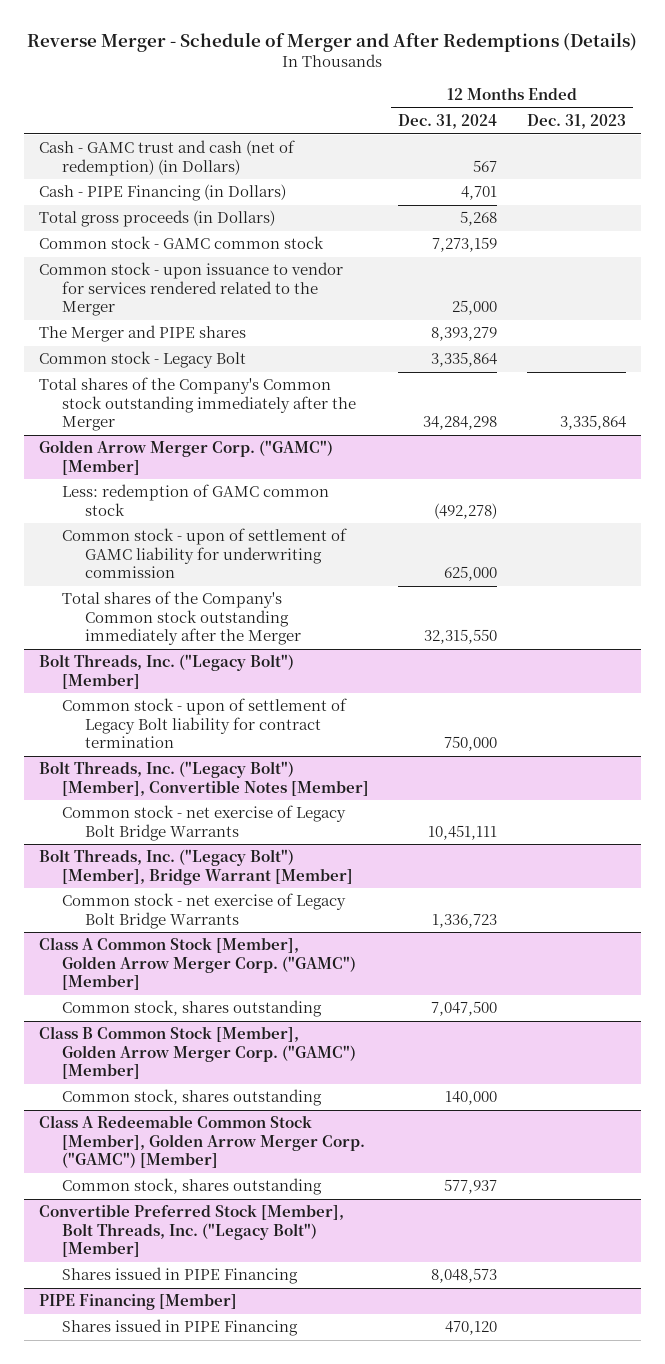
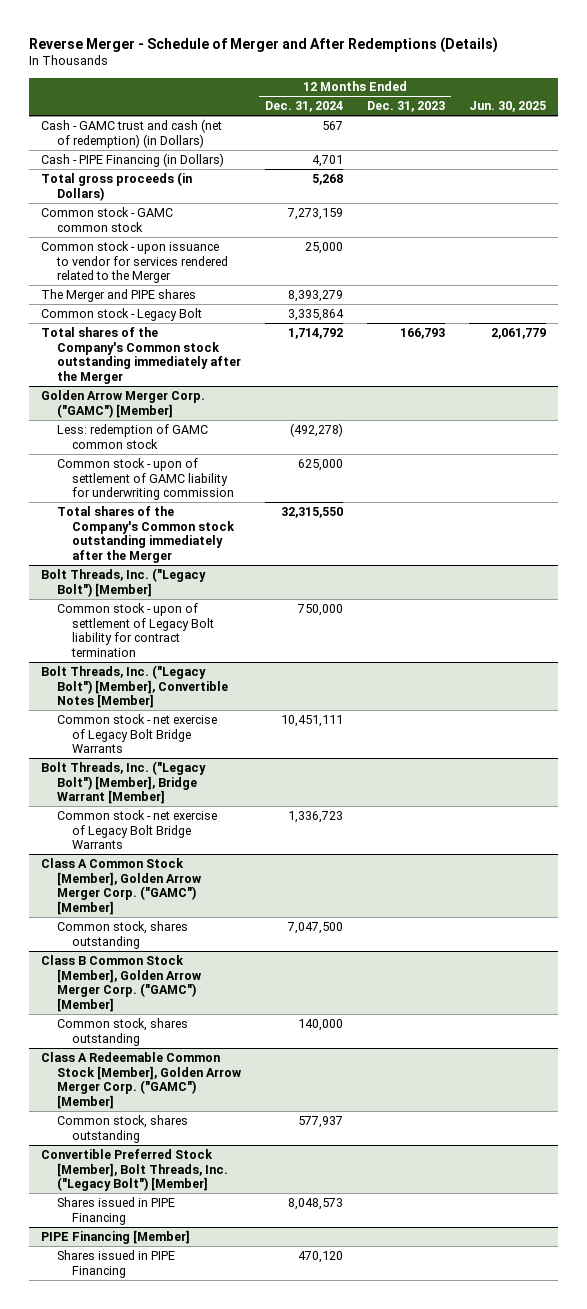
none -> [468,101,546,113] Jun. 30, 2025
[423,416,498,431] 34,284,298 -> [287,327,343,339] 1,714,792
[559,415,626,431] 3,335,864 -> [399,327,445,339] 166,793

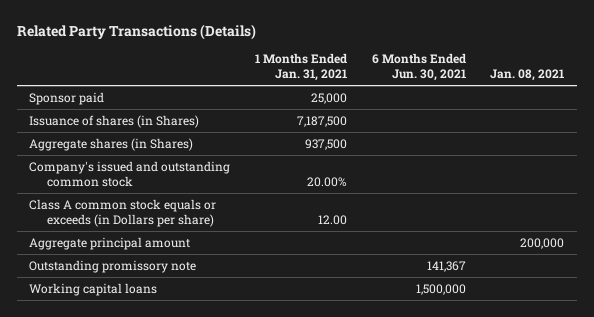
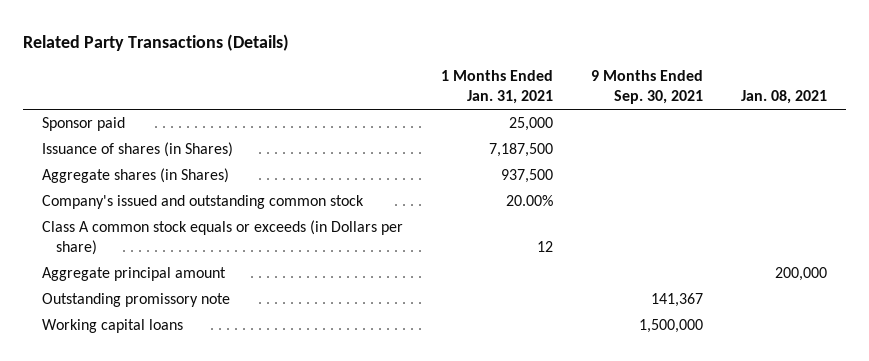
[371,53,466,82] 6 Months Ended Jun. 30, 2021 -> none
none -> [590,70,703,105] 9 Months Ended Sep. 30, 2021
[317,214,347,225] 12.00 -> [537,241,554,253] 12

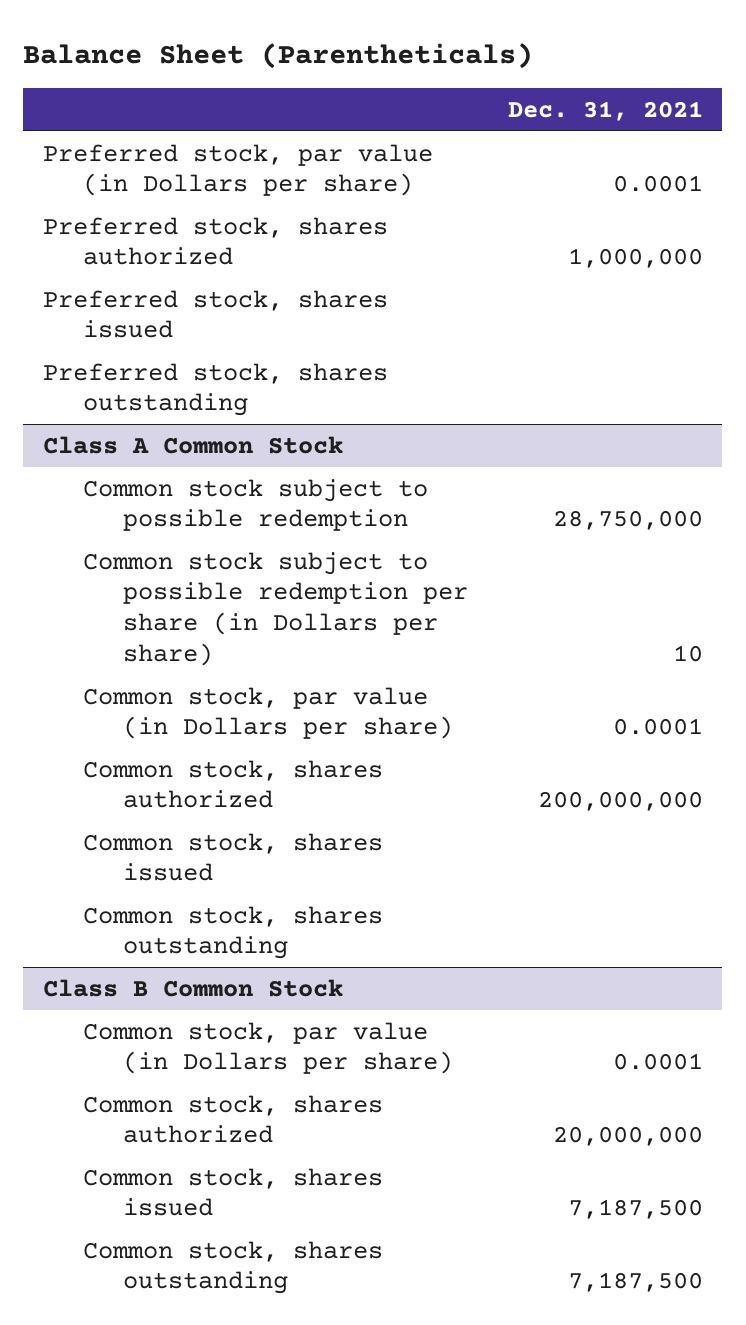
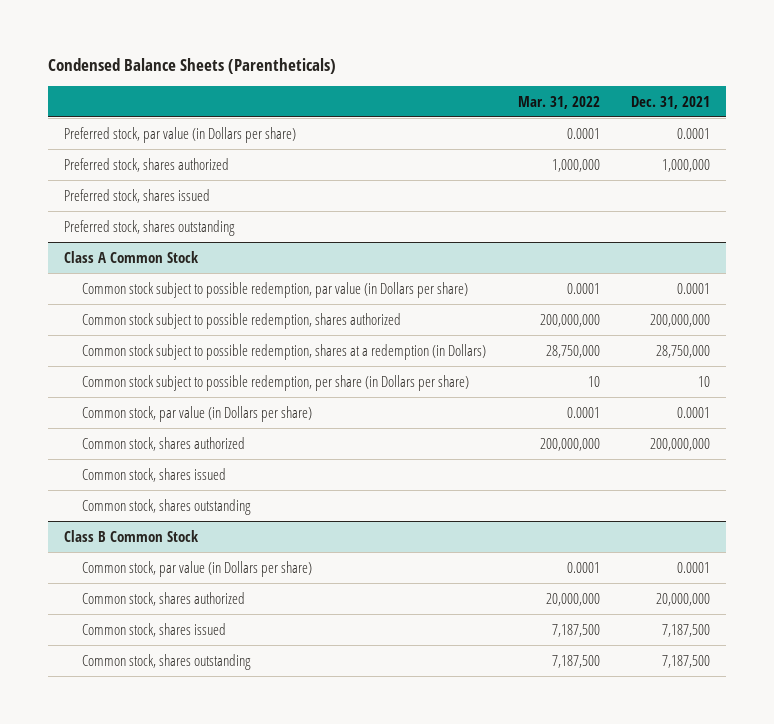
[23,42,534,69] Balance Sheet (Parentheticals) -> [48,58,337,75] Condensed Balance Sheets (Parentheticals)
none -> [517,95,600,109] Mar. 31, 2022
none -> [82,281,469,298] Common stock subject to possible redemption, par value (in Dollars per share)
[83,478,429,532] Common stock subject to possible redemption -> [82,312,402,329] Common stock subject to possible redemption, shares authorized
[552,510,703,531] 28,750,000 -> [650,313,711,327] 200,000,000
none -> [82,343,487,360] Common stock subject to possible redemption, shares at a redemption (in Dollars)
[83,551,469,667] Common stock subject to possible redemption per share (in Dollars per share) -> [82,374,470,391] Common stock subject to possible redemption, per share (in Dollars per share)

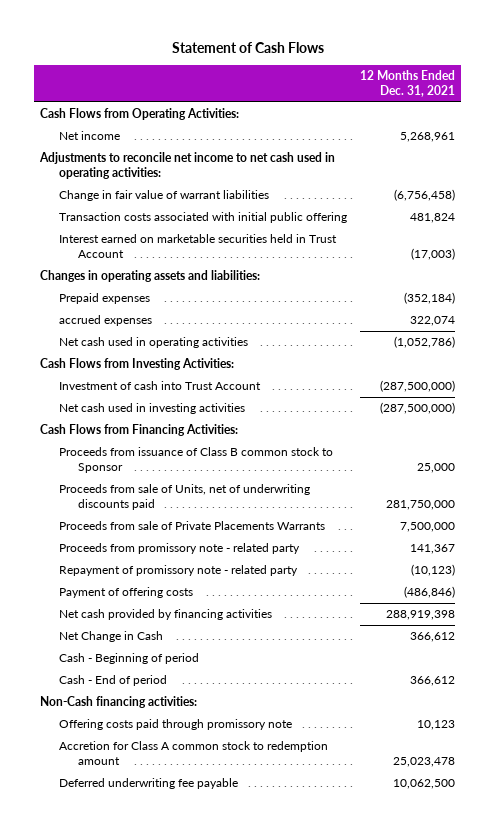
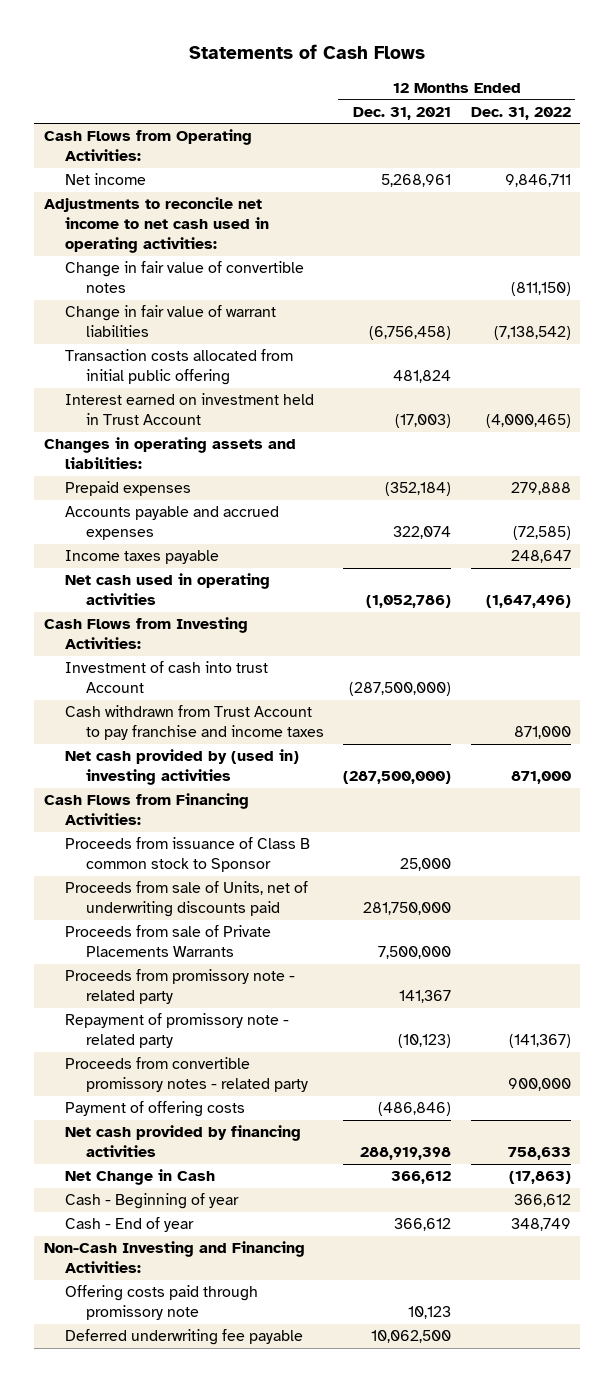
[171,41,324,53] Statement of Cash Flows -> [189,44,426,60] Statements of Cash Flows
none -> [470,106,571,120] Dec. 31, 2022
none -> [64,261,304,294] Change in fair value of convertible notes
[59,212,348,224] Transaction costs associated with initial public offering -> [64,349,293,386] Transaction costs allocated from initial public offering
[59,234,338,259] Interest earned on marketable securities held in Trust Account -> [64,393,314,426] Interest earned on investment held in Trust Account
[59,315,153,327] accrued expenses -> [64,506,279,541] Accounts payable and accrued expenses
none -> [64,550,219,565] Income taxes payable
[59,381,262,391] Investment of cash into Trust Account -> [64,661,268,694] Investment of cash into trust Account
none -> [64,705,324,741] Cash withdrawn from Trust Account to pay franchise and income taxes
[59,403,246,415] Net cash used in investing activities -> [64,749,299,786] Net cash provided by (used in) investing activities
none -> [64,1057,308,1093] Proceeds from convertible promissory notes - related party
[59,653,200,665] Cash - Beginning of period -> [64,1193,239,1210] Cash - Beginning of year
[59,675,168,687] Cash - End of period -> [64,1217,194,1233] Cash - End of year
[40,696,198,709] Non-Cash financing activities: -> [43,1241,305,1274] Non-Cash Investing and Financing Activities:
[59,741,329,766] Accretion for Class A common stock to redemption amount -> none

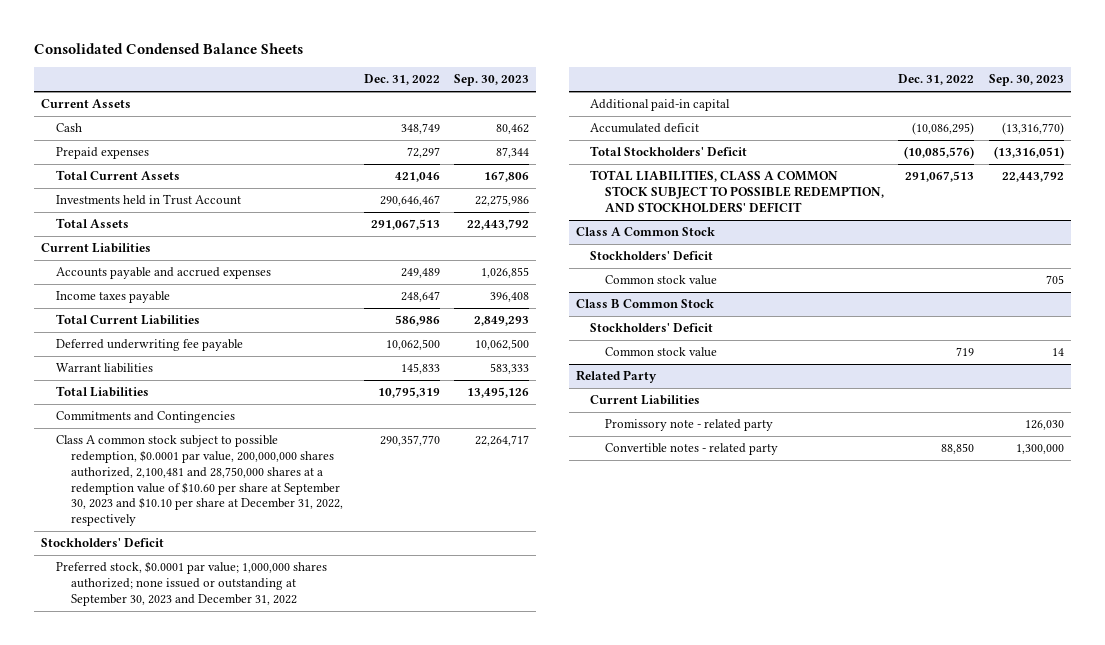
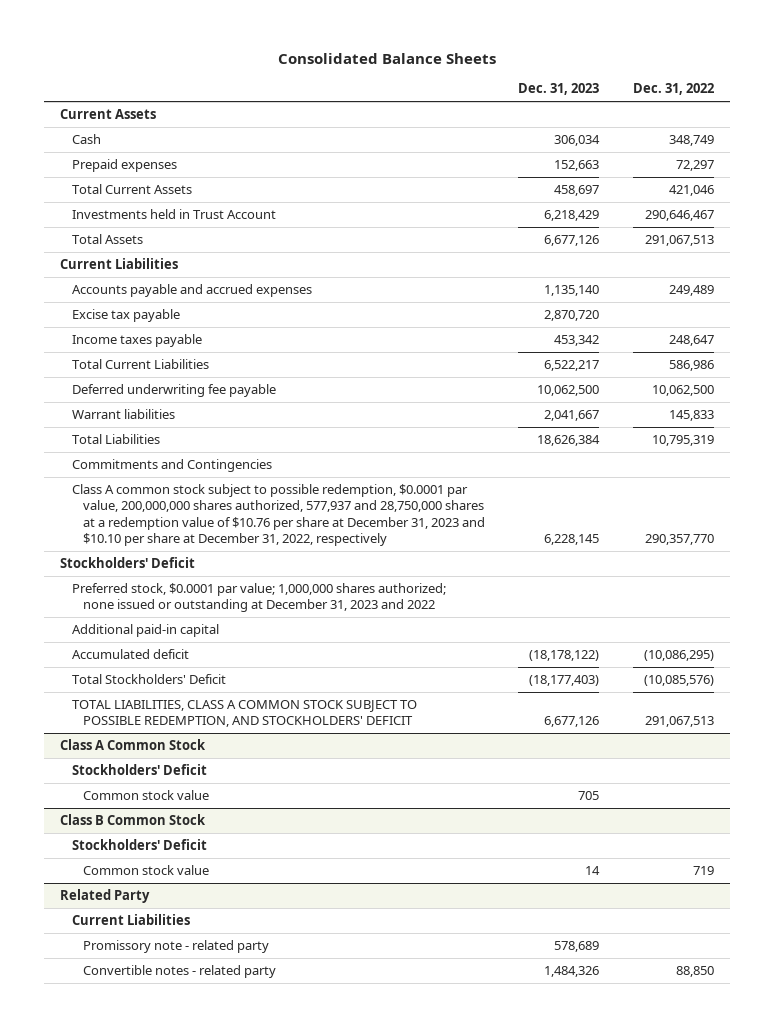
[34,43,304,55] Consolidated Condensed Balance Sheets -> [277,52,496,64] Consolidated Balance Sheets
[454,74,530,87] Sep. 30, 2023 -> none
none -> [518,83,600,96] Dec. 31, 2023
none -> [71,308,180,322] Excise tax payable
[56,435,343,527] Class A common stock subject to possible redemption, $0.0001 par value, 200,000,000 shares authorized, 2,100,481 and 28,750,000 shares at a redemption value of $10.60 per share at September 30, 2023 and $10.10 per share at December 31, 2022, respectively -> [71,483,486,547] Class A common stock subject to possible redemption, $0.0001 par value, 200,000,000 shares authorized, 577,937 and 28,750,000 shares at a redemption value of $10.76 per share at December 31, 2023 and $10.10 per share at December 31, 2022, respectively
[56,561,328,606] Preferred stock, $0.0001 par value; 1,000,000 shares authorized; none issued or outstanding at September 30, 2023 and December 31, 2022 -> [71,582,446,613] Preferred stock, $0.0001 par value; 1,000,000 shares authorized; none issued or outstanding at December 31, 2023 and 2022

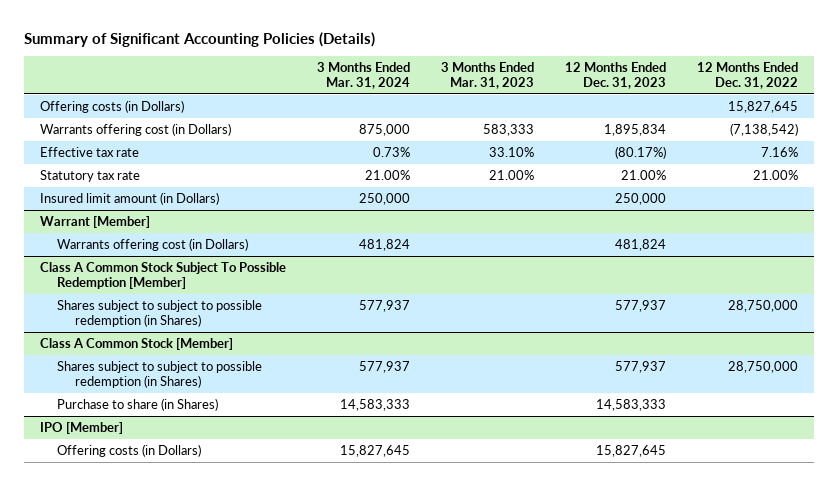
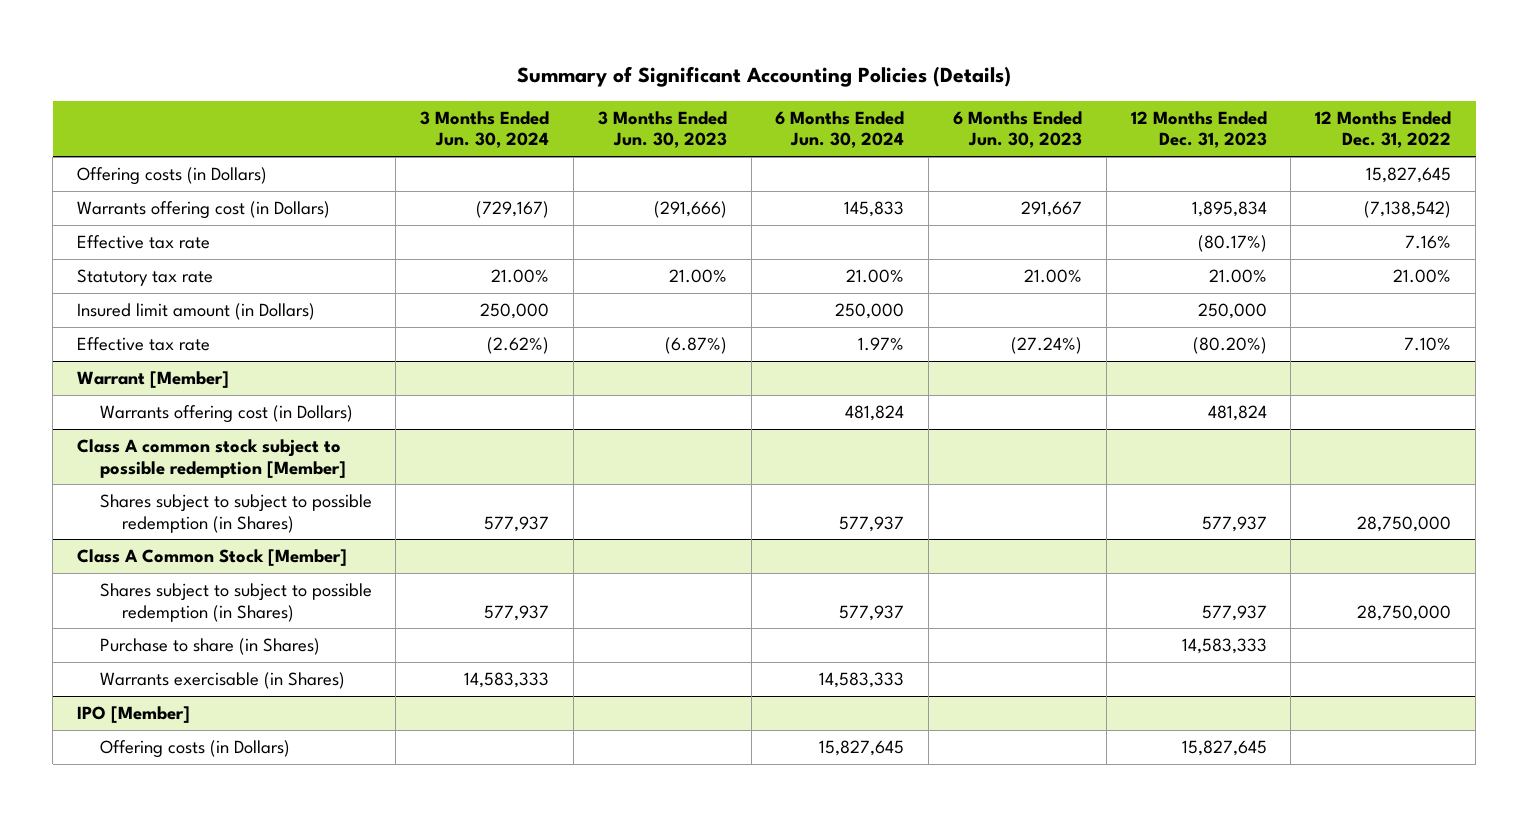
[316,61,410,89] 3 Months Ended Mar. 31, 2024 -> none
[440,61,534,89] 3 Months Ended Mar. 31, 2023 -> none
none -> [420,110,550,149] 3 Months Ended Jun. 30, 2024
none -> [597,110,727,149] 3 Months Ended Jun. 30, 2023
none -> [775,110,905,149] 6 Months Ended Jun. 30, 2024
none -> [952,110,1082,149] 6 Months Ended Jun. 30, 2023
none -> [77,337,211,352] Effective tax rate
[39,261,286,289] Class A Common Stock Subject To Possible Redemption [Member] -> [77,439,346,478] Class A common stock subject to possible redemption [Member]
none -> [99,672,345,690] Warrants exercisable (in Shares)

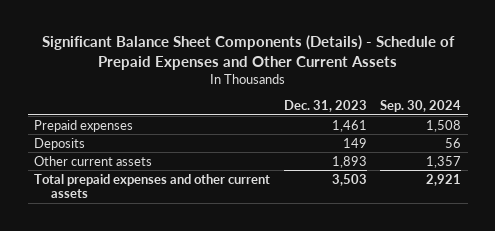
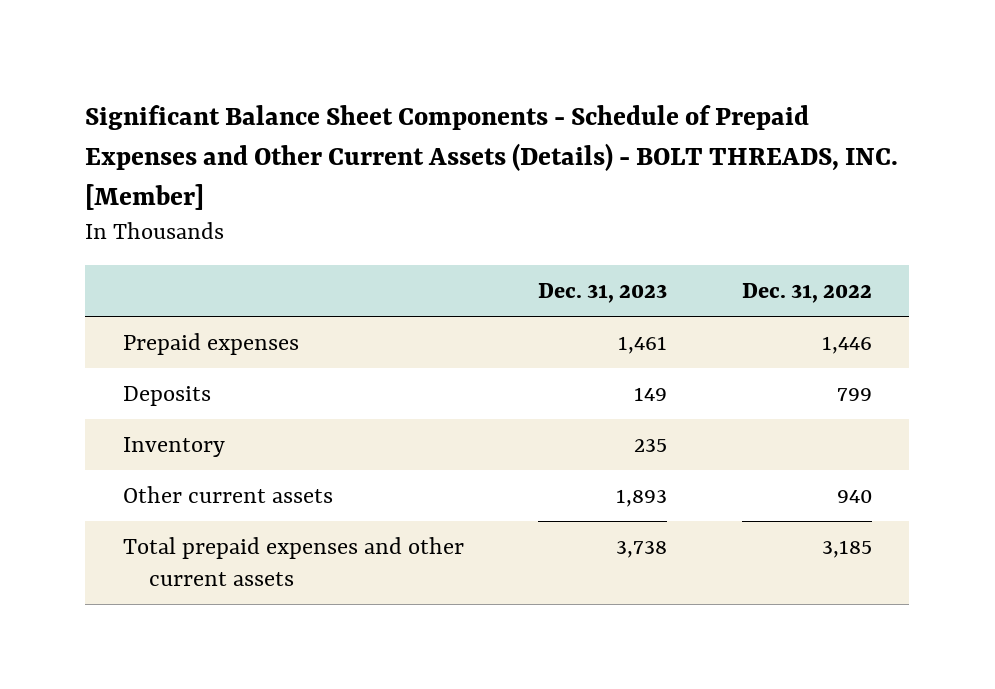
[41,35,455,70] Significant Balance Sheet Components (Details) - Schedule of Prepaid Expenses and Other Current Assets -> [85,105,899,210] Significant Balance Sheet Components - Schedule of Prepaid Expenses and Other Current Assets (Details) - BOLT THREADS, INC. [Member]
[379,100,461,113] Sep. 30, 2024 -> none
none -> [742,282,873,303] Dec. 31, 2022
none -> [122,436,225,457] Inventory
[331,173,367,186] 3,503 -> [616,540,668,558] 3,738

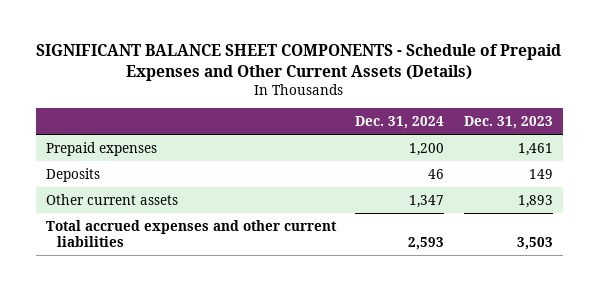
[85,105,899,210] Significant Balance Sheet Components - Schedule of Prepaid Expenses and Other Current Assets (Details) - BOLT THREADS, INC. [Member] -> [36,44,562,82] SIGNIFICANT BALANCE SHEET COMPONENTS - Schedule of Prepaid Expenses and Other Current Assets (Details)
[742,282,873,303] Dec. 31, 2022 -> none
none -> [355,116,445,130] Dec. 31, 2024
[122,436,225,457] Inventory -> none
[122,536,464,587] Total prepaid expenses and other current assets -> [45,219,337,247] Total accrued expenses and other current liabilities
[616,540,668,558] 3,738 -> [517,236,554,250] 3,503

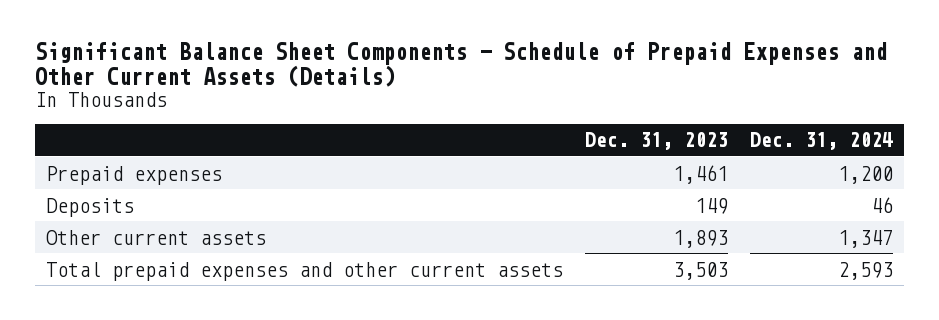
[36,44,562,82] SIGNIFICANT BALANCE SHEET COMPONENTS - Schedule of Prepaid Expenses and Other Current Assets (Details) -> [34,42,887,88] Significant Balance Sheet Components - Schedule of Prepaid Expenses and Other Current Assets (Details)
[45,219,337,247] Total accrued expenses and other current liabilities -> [45,261,563,281] Total prepaid expenses and other current assets

